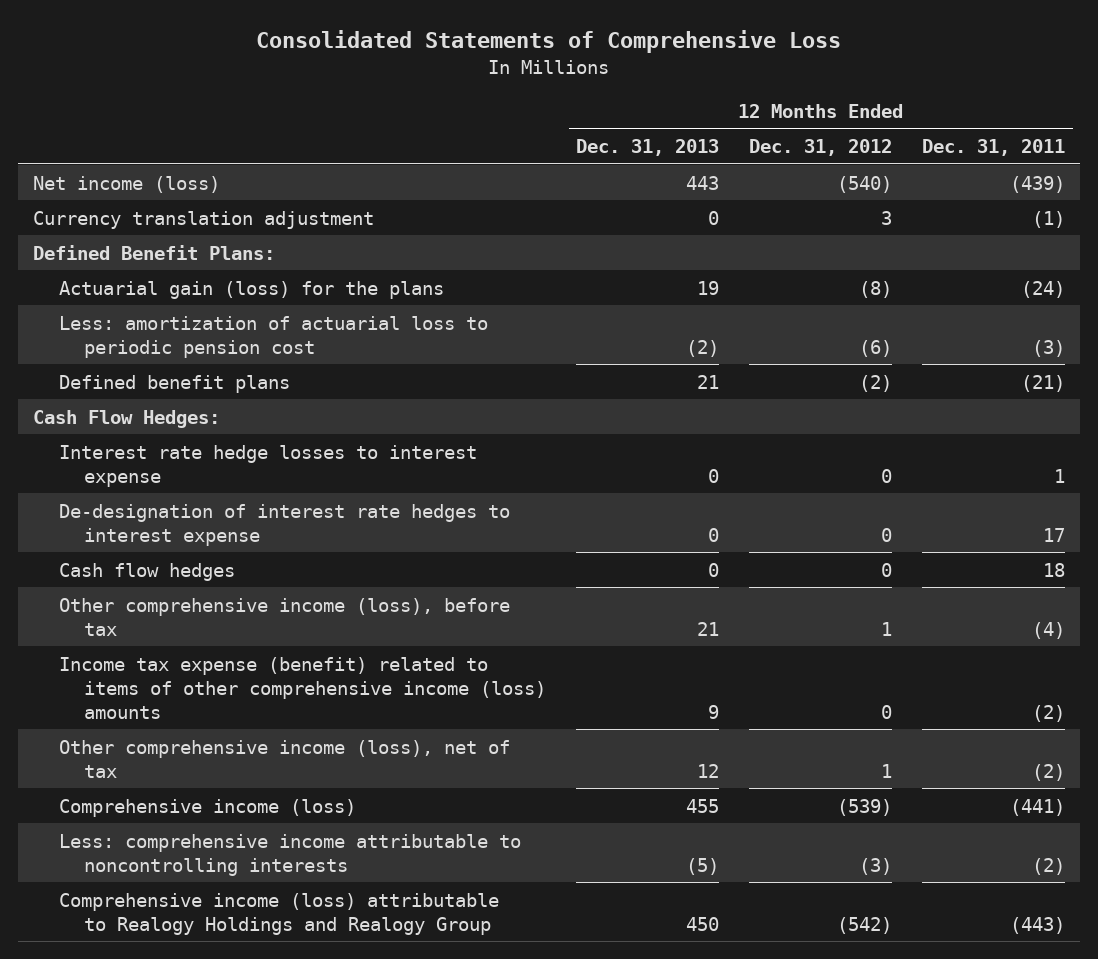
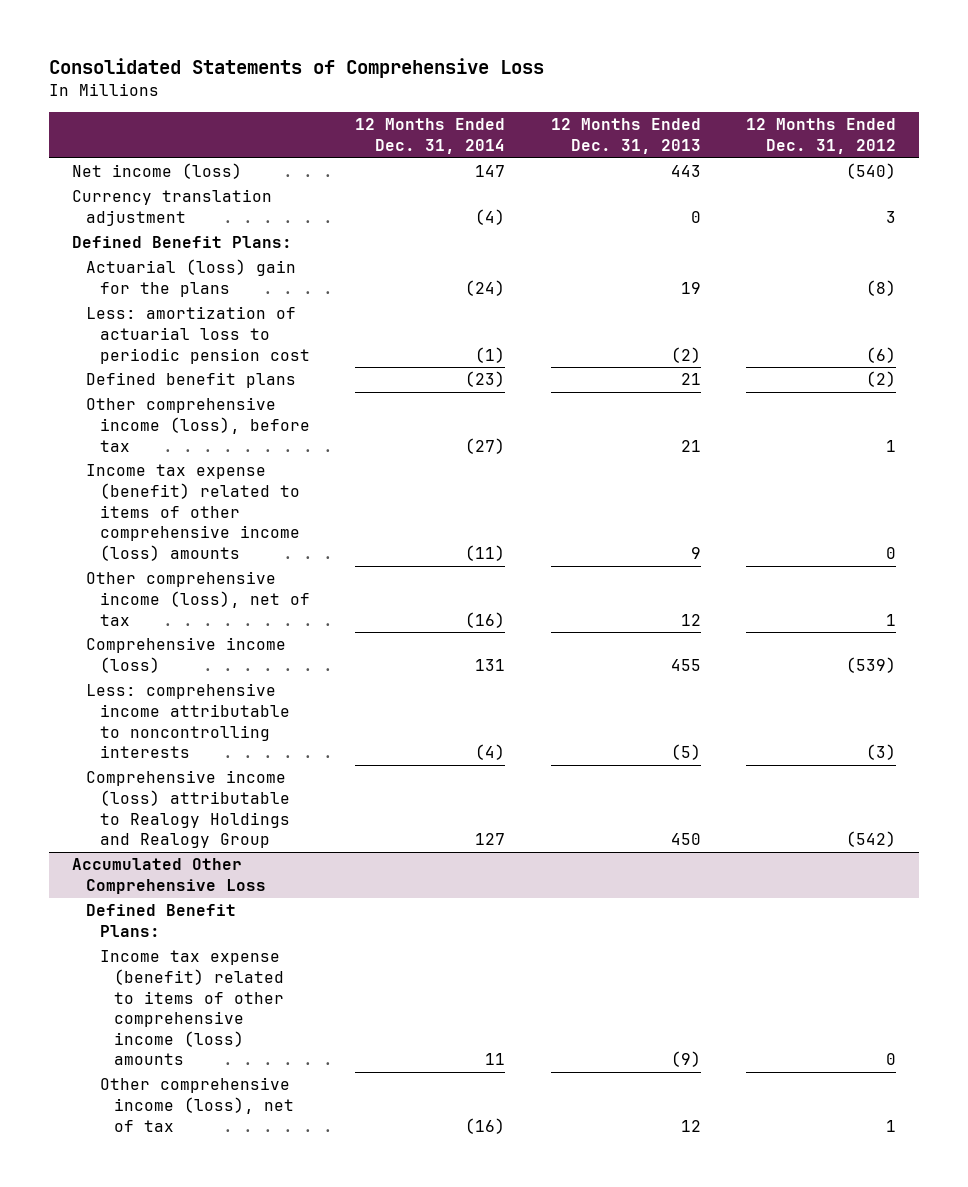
[922,138,1066,156] Dec. 31, 2011 -> none
none -> [355,118,506,155] 12 Months Ended Dec. 31, 2014
[58,280,444,299] Actuarial gain (loss) for the plans -> [85,259,296,298] Actuarial (loss) gain for the plans
[33,409,221,428] Cash Flow Hedges: -> none
[58,444,477,487] Interest rate hedge losses to interest expense -> none
[58,503,510,546] De-designation of interest rate hedges to interest expense -> none
[58,562,235,581] Cash flow hedges -> none
none -> [72,858,266,895] Accumulated Other Comprehensive Loss
none -> [85,904,236,938] Defined Benefit Plans:
none -> [99,950,284,1066] Income tax expense (benefit) related to items of other comprehensive income (loss) amounts
none -> [99,1077,294,1132] Other comprehensive income (loss), net of tax

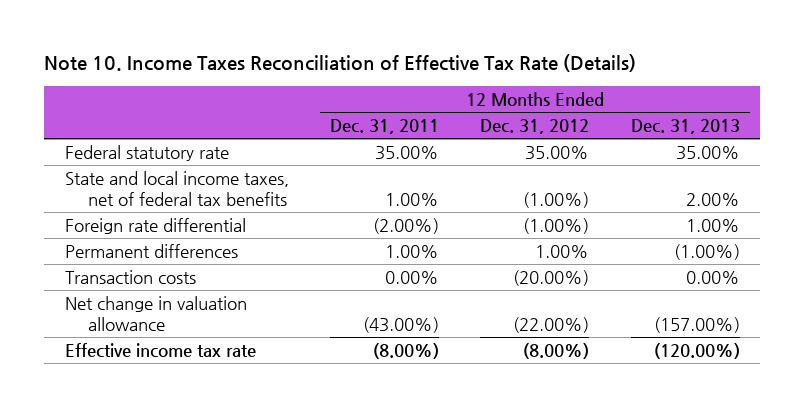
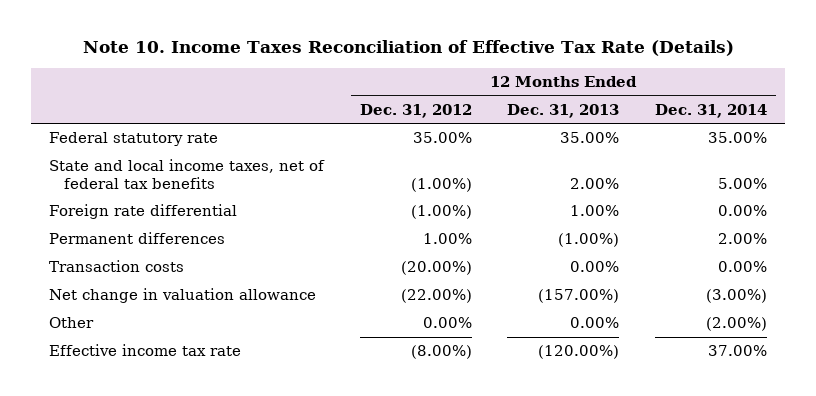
[329,118,439,134] Dec. 31, 2011 -> none
none -> [655,103,768,118] Dec. 31, 2014
none -> [48,317,94,329] Other

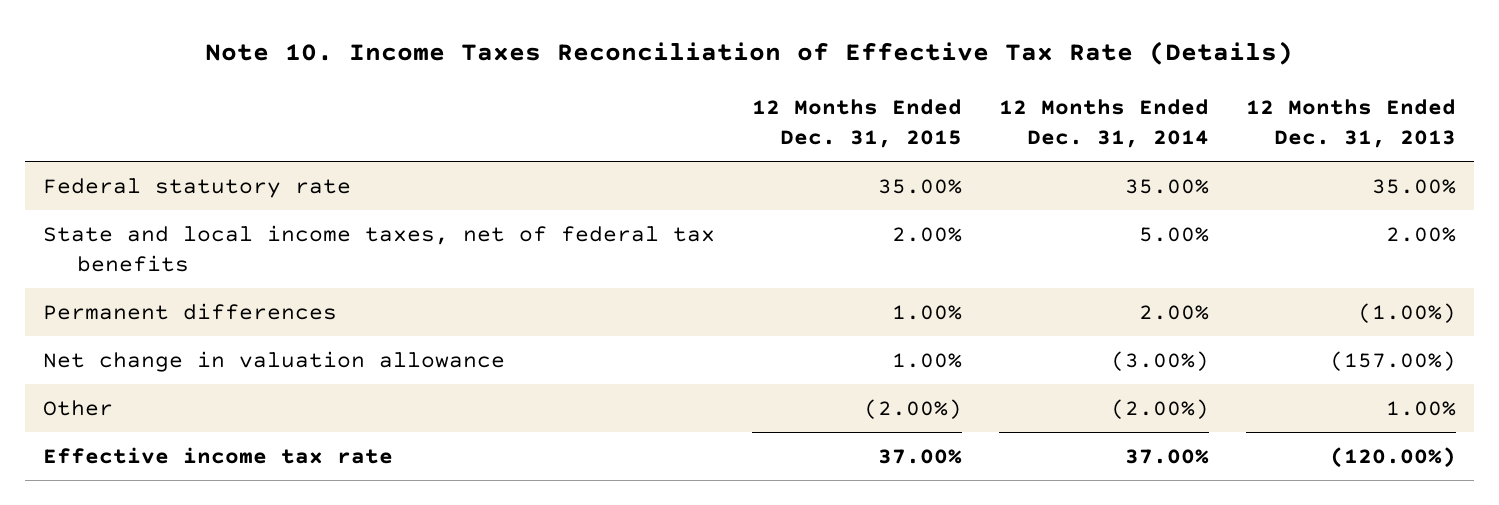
[359,103,472,118] Dec. 31, 2012 -> none
none -> [752,99,963,149] 12 Months Ended Dec. 31, 2015
[48,204,237,220] Foreign rate differential -> none
[48,260,184,273] Transaction costs -> none
[570,317,620,329] 0.00% -> [1385,400,1456,416] 1.00%

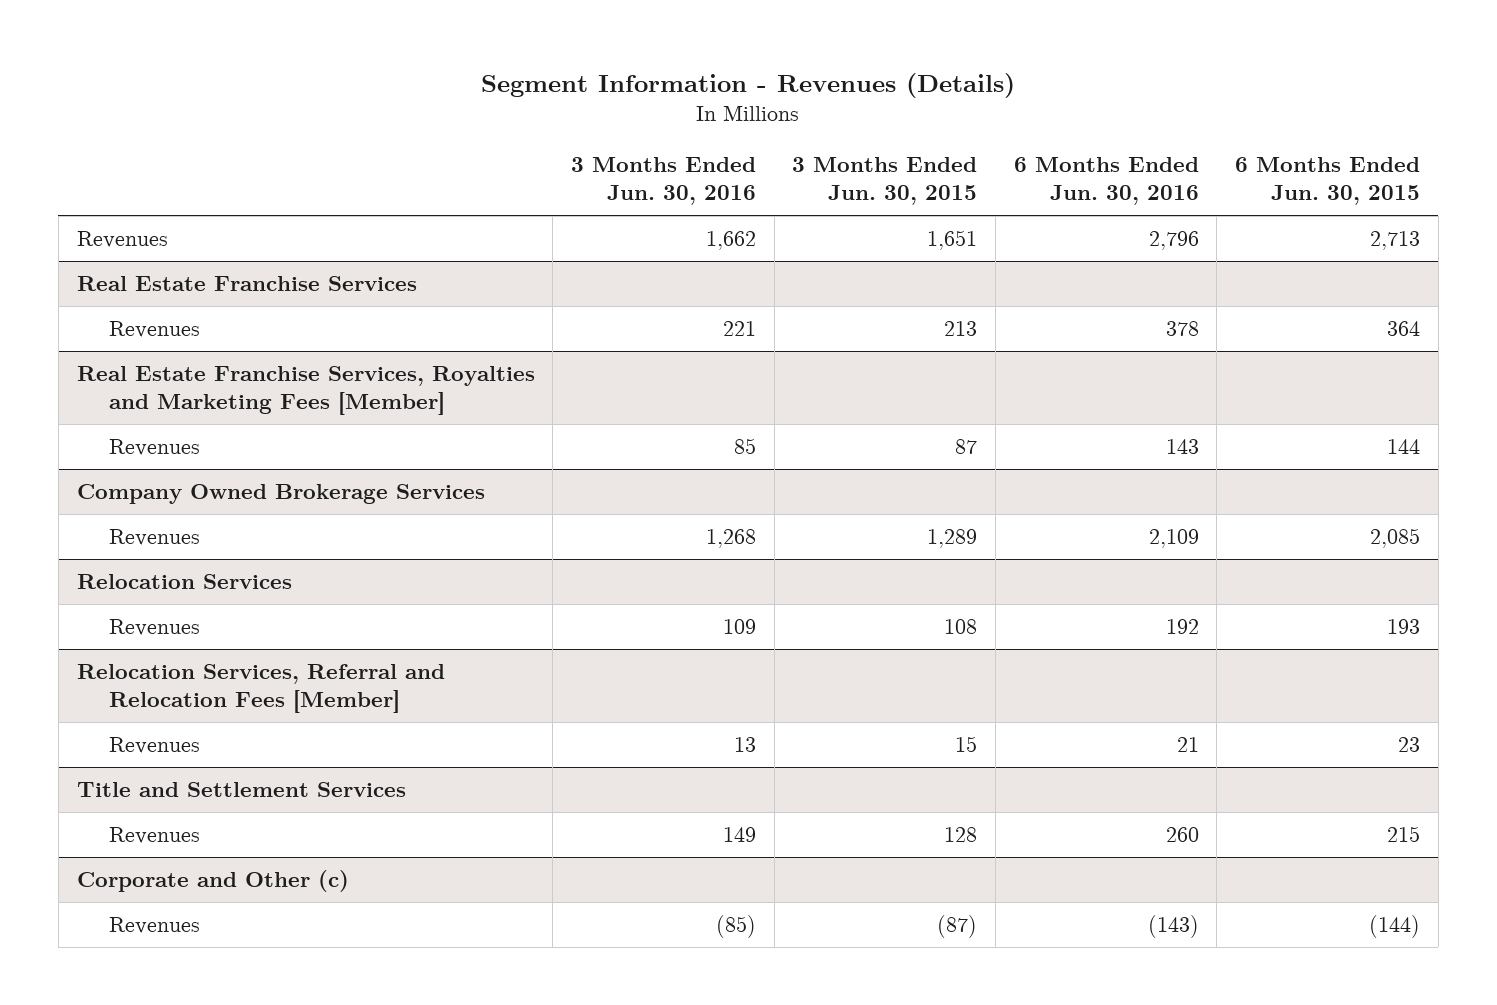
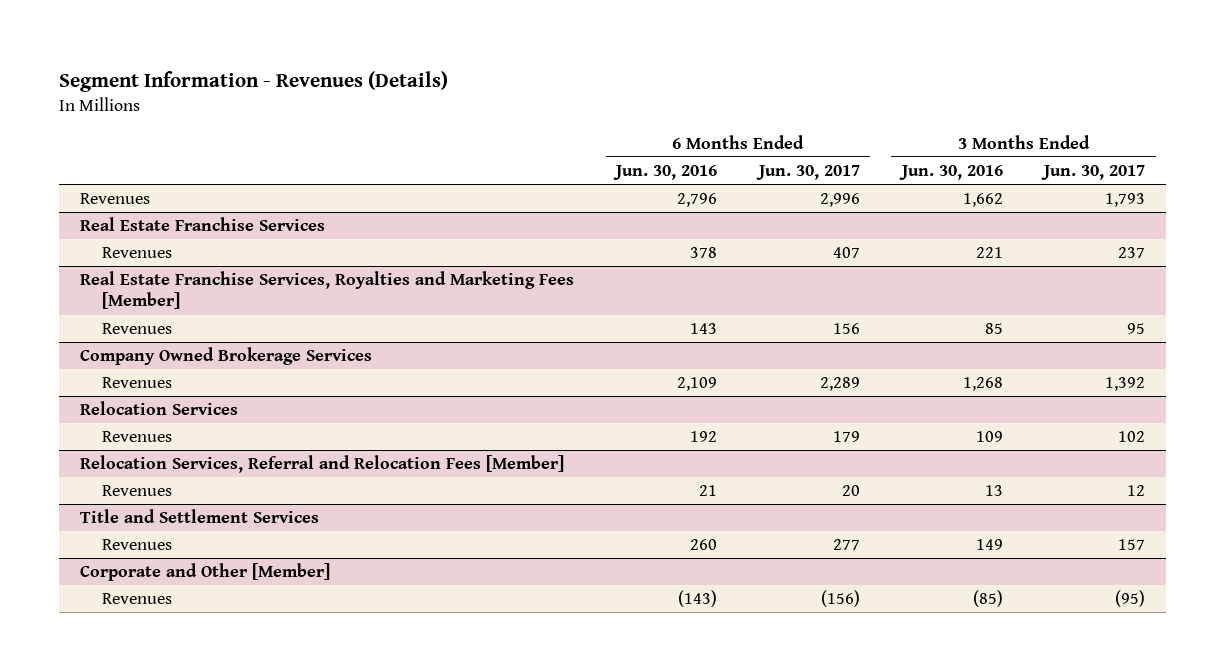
[792,157,978,206] 3 Months Ended Jun. 30, 2015 -> none
[1234,157,1420,206] 6 Months Ended Jun. 30, 2015 -> none
none -> [755,165,860,181] Jun. 30, 2017
none -> [1041,165,1146,181] Jun. 30, 2017
[76,869,349,892] Corporate and Other (c) -> [80,563,331,582] Corporate and Other [Member]

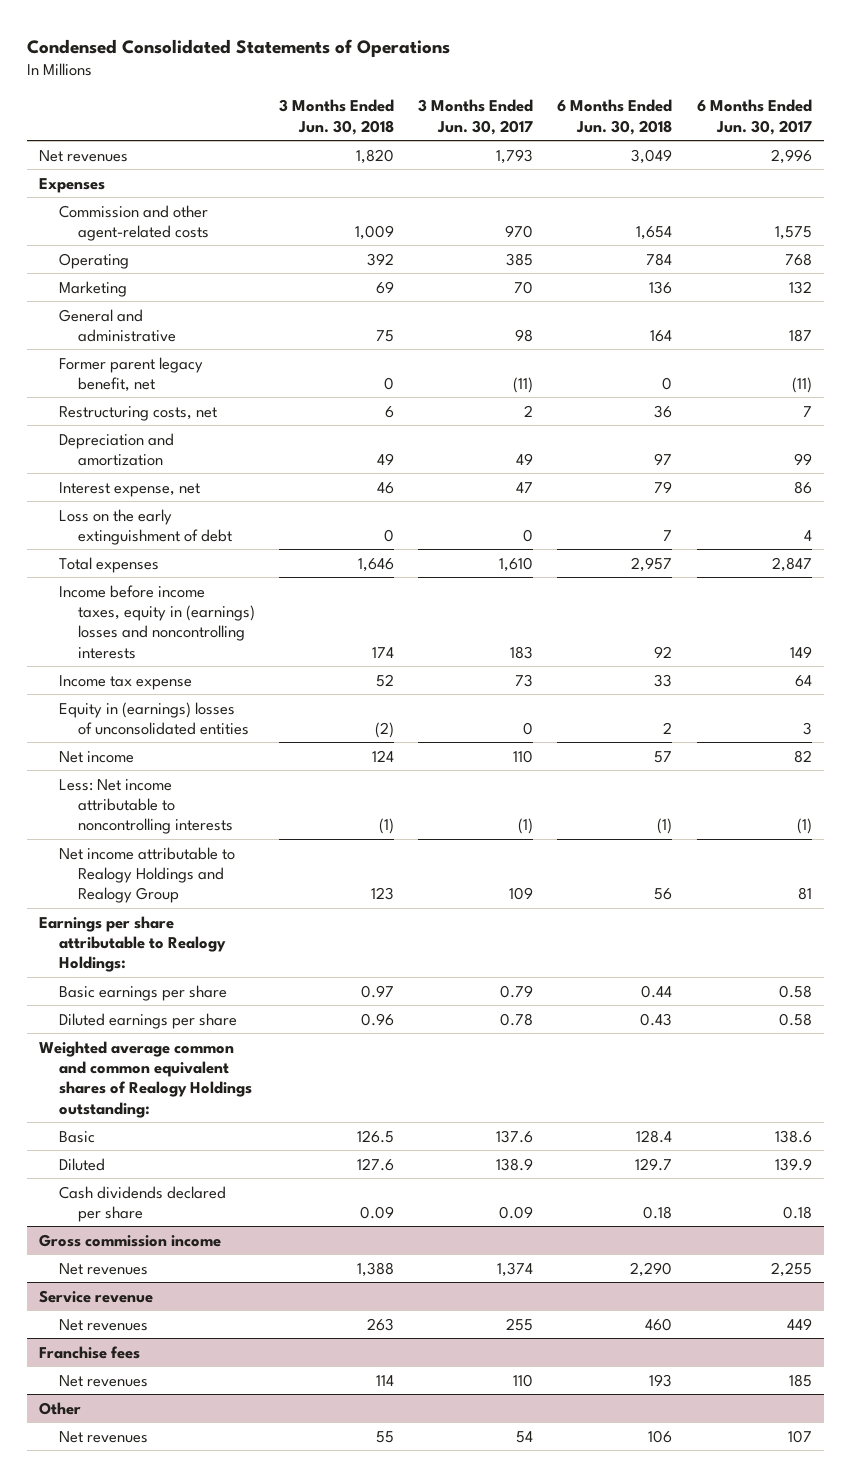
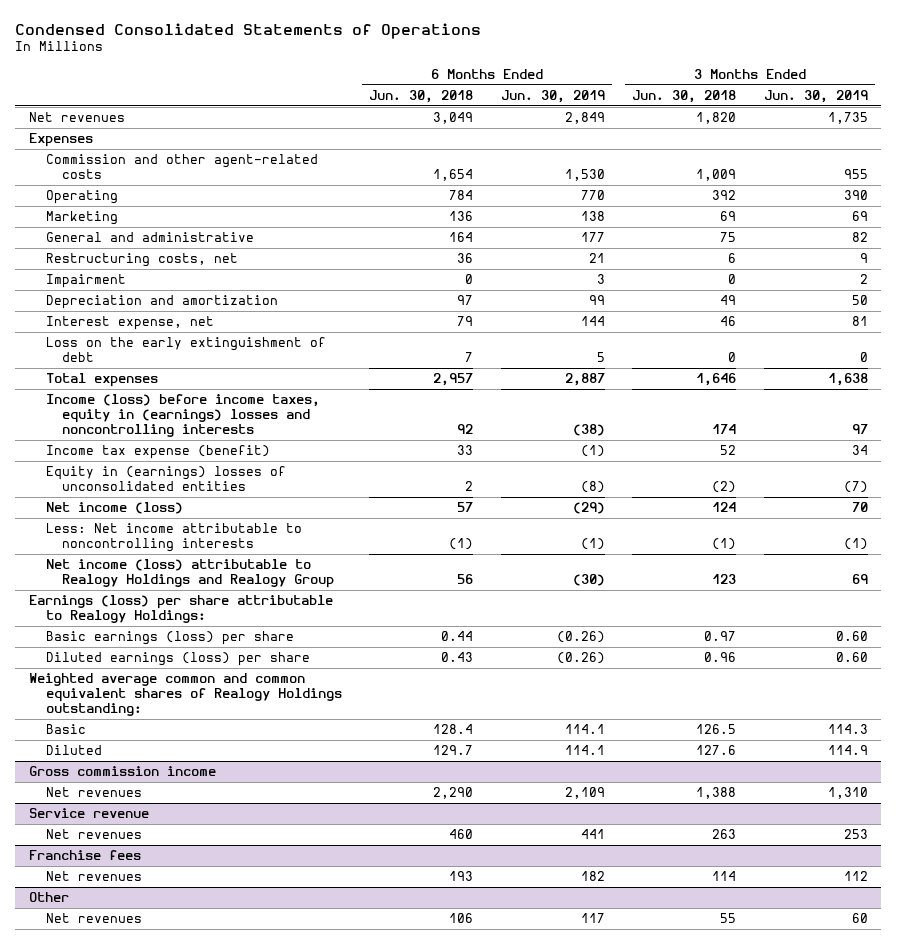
[418,99,534,135] 3 Months Ended Jun. 30, 2017 -> none
[696,99,812,135] 6 Months Ended Jun. 30, 2017 -> none
none -> [500,89,605,103] Jun. 30, 2019
none -> [763,89,868,103] Jun. 30, 2019
[58,356,203,392] Former parent legacy benefit, net -> none
none -> [45,274,126,289] Impairment
[58,584,256,659] Income before income taxes, equity in (earnings) losses and noncontrolling interests -> [45,394,320,437] Income (loss) before income taxes, equity in (earnings) losses and noncontrolling interests
[58,674,192,690] Income tax expense -> [45,445,270,460] Income tax expense (benefit)
[58,750,134,763] Net income -> [45,502,183,515] Net income (loss)
[58,846,235,904] Net income attributable to Realogy Holdings and Realogy Group -> [45,559,335,589] Net income (loss) attributable to Realogy Holdings and Realogy Group
[38,915,226,973] Earnings per share attributable to Realogy Holdings: -> [29,595,334,624] Earnings (loss) per share attributable to Realogy Holdings:
[58,984,227,1001] Basic earnings per share -> [45,631,294,646] Basic earnings (loss) per share
[58,1012,237,1029] Diluted earnings per share -> [45,652,310,667] Diluted earnings (loss) per share
[58,1185,226,1222] Cash dividends declared per share -> none

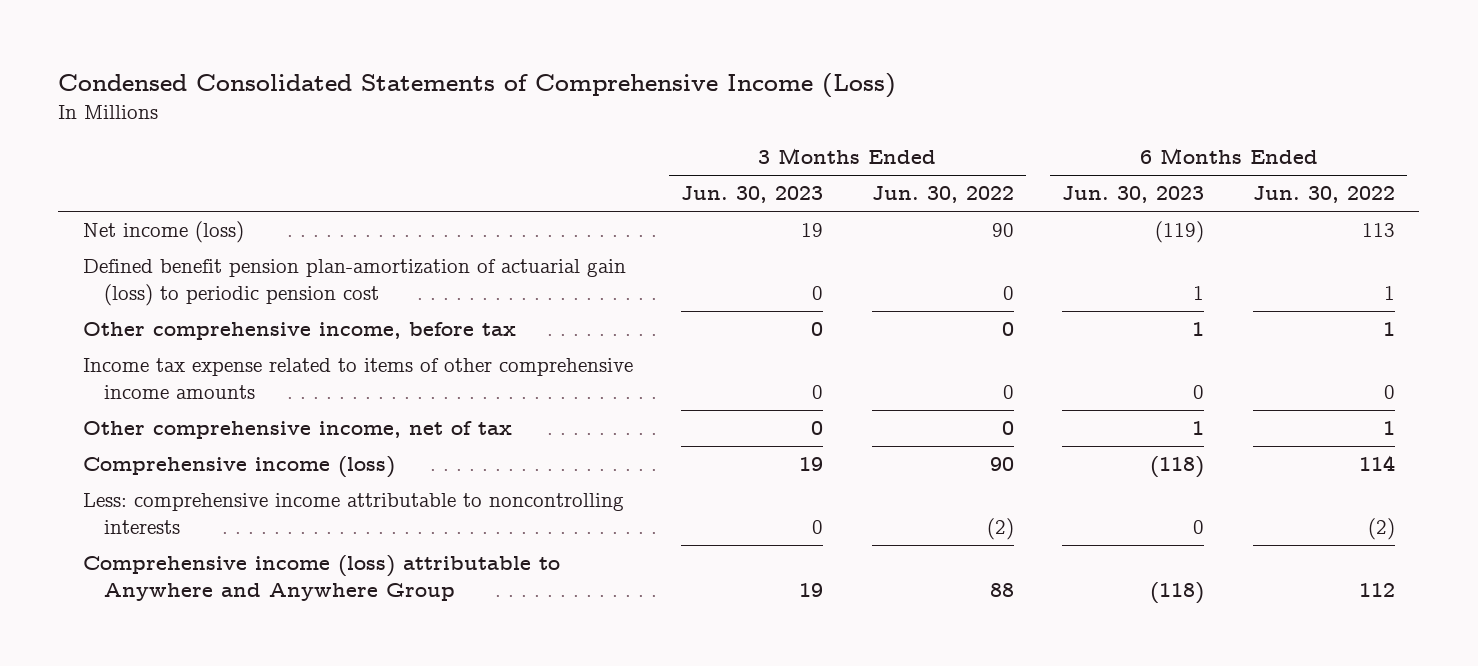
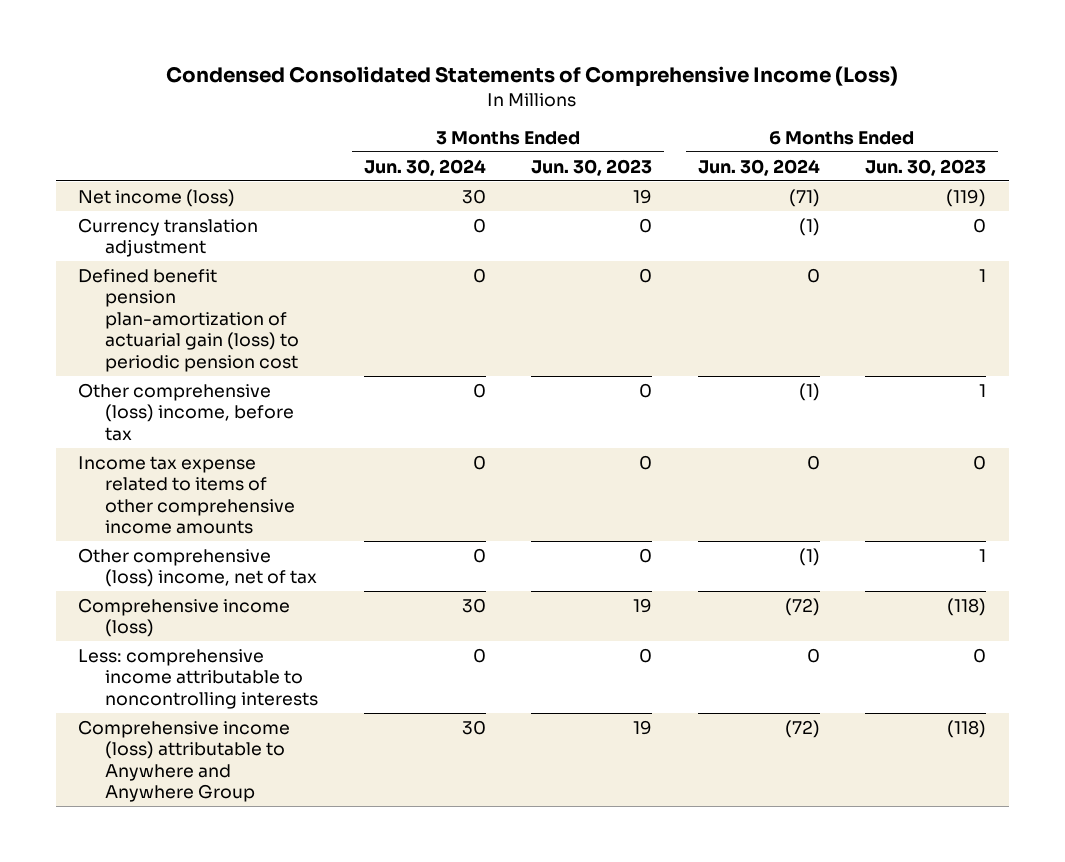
[871,186,1014,204] Jun. 30, 2022 -> none
[1252,186,1395,204] Jun. 30, 2022 -> none
none -> [363,158,486,176] Jun. 30, 2024
none -> [697,158,820,176] Jun. 30, 2024
none -> [78,217,259,258] Currency translation adjustment
[82,322,516,341] Other comprehensive income, before tax -> [78,382,295,441] Other comprehensive (loss) income, before tax
[82,421,512,440] Other comprehensive income, net of tax -> [78,547,318,588] Other comprehensive (loss) income, net of tax

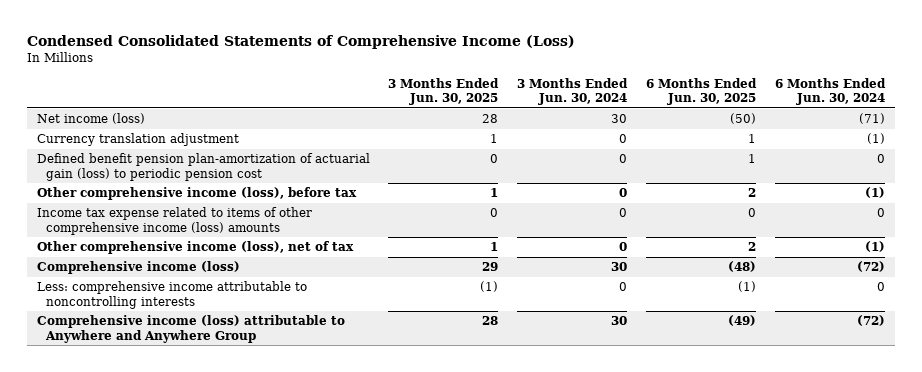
[531,158,653,176] Jun. 30, 2023 -> none
[865,158,987,176] Jun. 30, 2023 -> none
none -> [388,77,500,106] 3 Months Ended Jun. 30, 2025
none -> [646,77,758,106] 6 Months Ended Jun. 30, 2025
[78,382,295,441] Other comprehensive (loss) income, before tax -> [36,187,357,201] Other comprehensive income (loss), before tax
[78,455,296,535] Income tax expense related to items of other comprehensive income amounts -> [36,207,312,235] Income tax expense related to items of other comprehensive income (loss) amounts
[78,547,318,588] Other comprehensive (loss) income, net of tax -> [36,241,354,255] Other comprehensive income (loss), net of tax

